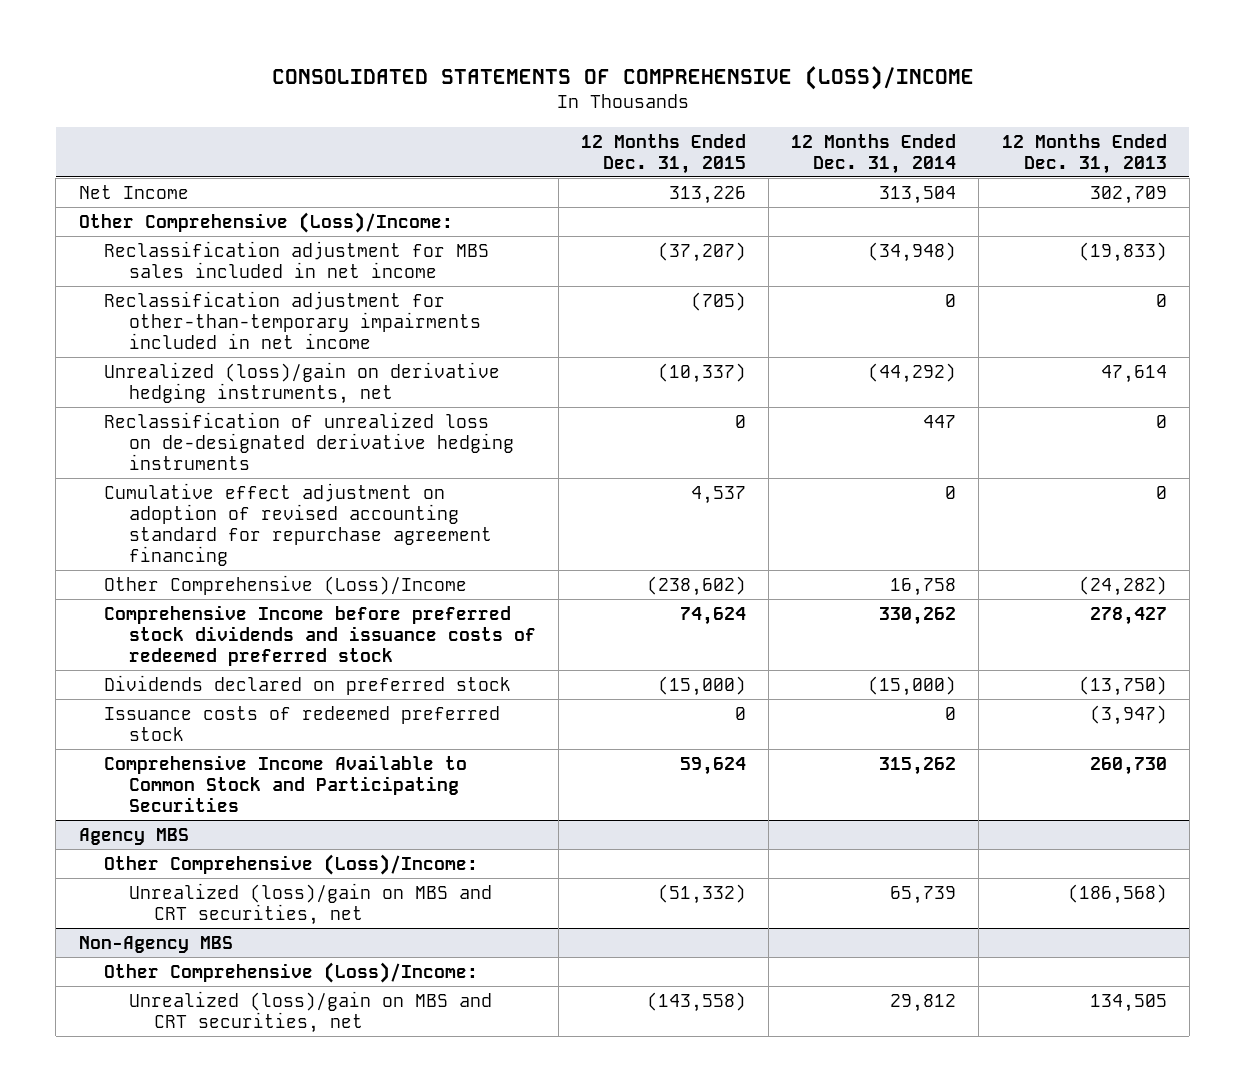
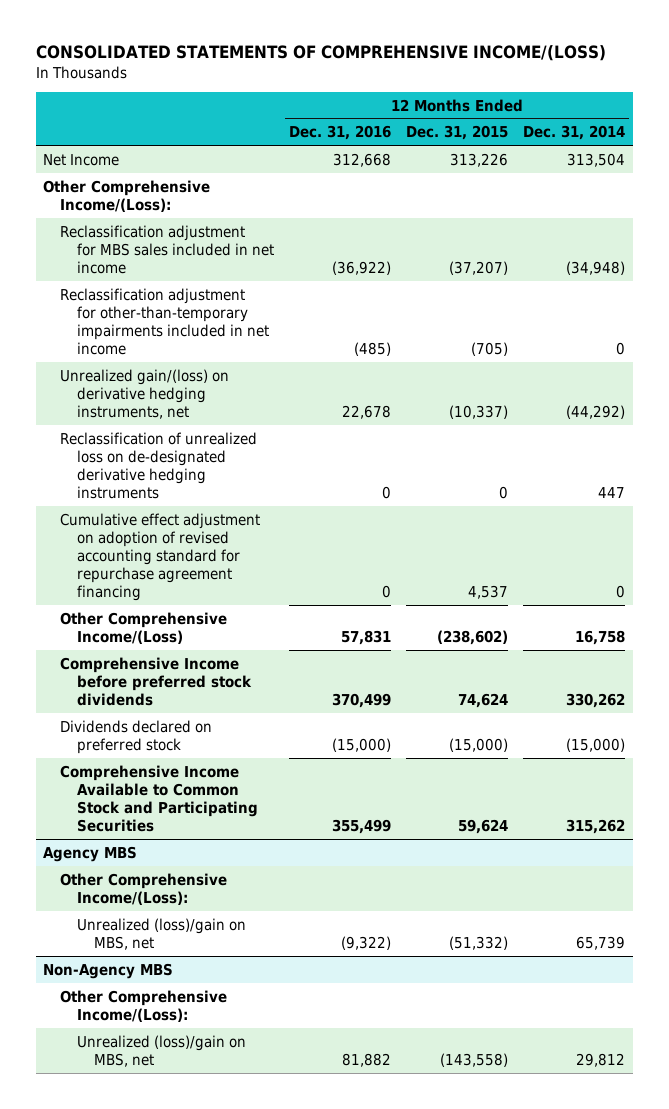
[271,65,974,90] CONSOLIDATED STATEMENTS OF COMPREHENSIVE (LOSS)/INCOME -> [35,45,606,62] CONSOLIDATED STATEMENTS OF COMPREHENSIVE INCOME/(LOSS)
[1001,133,1167,174] 12 Months Ended Dec. 31, 2013 -> none
none -> [289,125,392,141] Dec. 31, 2016
[78,211,453,233] Other Comprehensive (Loss)/Income: -> [43,179,211,212] Other Comprehensive Income/(Loss):
[103,361,500,405] Unrealized (loss)/gain on derivative hedging instruments, net -> [60,368,230,419] Unrealized gain/(loss) on derivative hedging instruments, net
[103,574,467,595] Other Comprehensive (Loss)/Income -> [60,611,228,644] Other Comprehensive Income/(Loss)
[103,604,536,667] Comprehensive Income before preferred stock dividends and issuance costs of redeemed preferred stock -> [60,656,253,706] Comprehensive Income before preferred stock dividends
[103,705,500,742] Issuance costs of redeemed preferred stock -> none
[103,853,478,875] Other Comprehensive (Loss)/Income: -> [60,872,228,905] Other Comprehensive Income/(Loss):
[128,882,492,926] Unrealized (loss)/gain on MBS and CRT securities, net -> [77,917,247,950] Unrealized (loss)/gain on MBS, net
[103,961,478,983] Other Comprehensive (Loss)/Income: -> [60,989,228,1022] Other Comprehensive Income/(Loss):
[128,990,492,1034] Unrealized (loss)/gain on MBS and CRT securities, net -> [77,1034,247,1067] Unrealized (loss)/gain on MBS, net

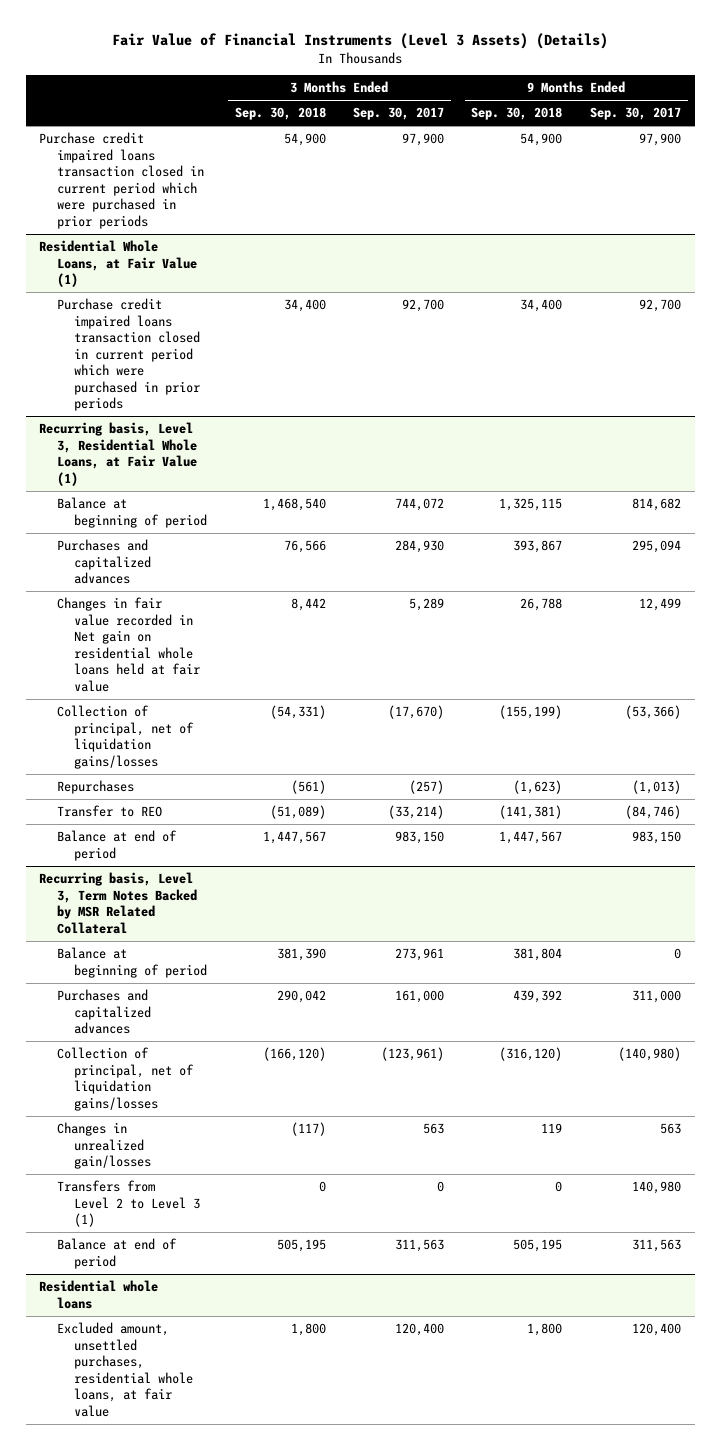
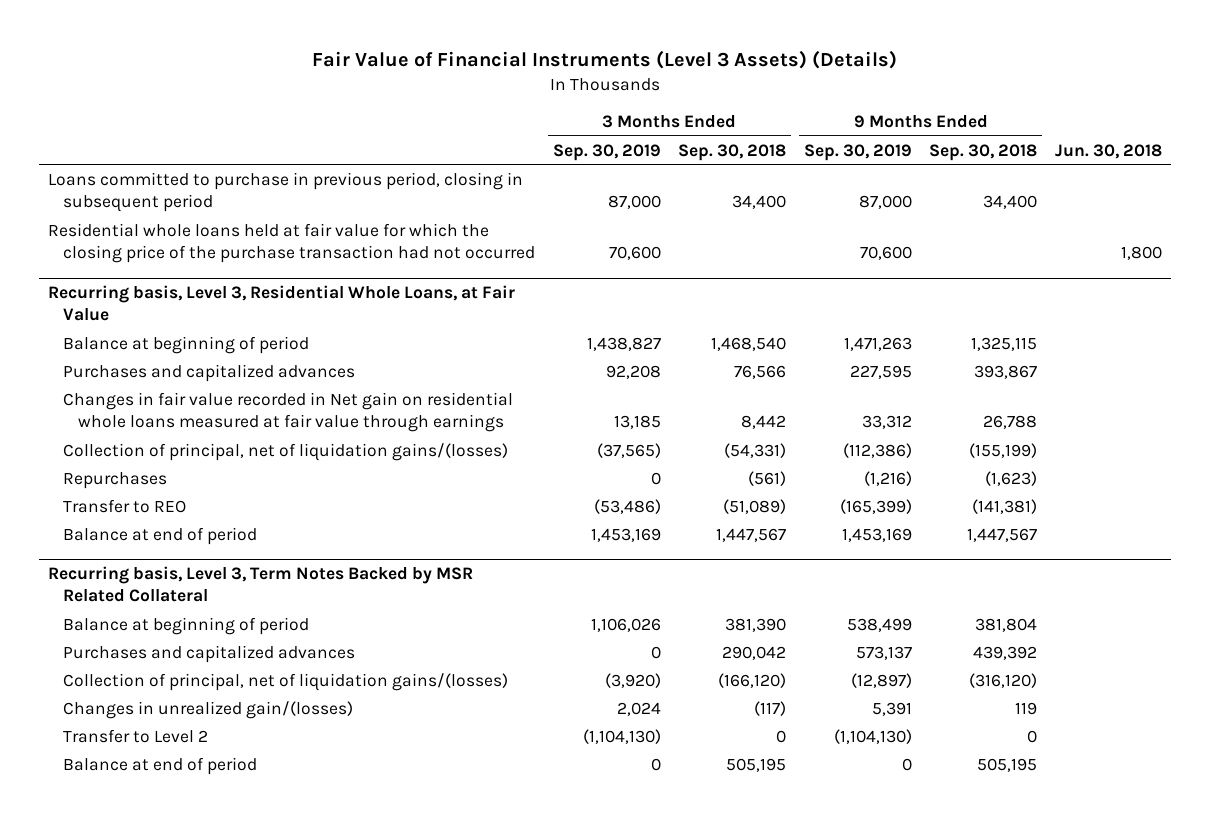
[353,107,445,121] Sep. 30, 2017 -> none
[589,107,681,121] Sep. 30, 2017 -> none
none -> [552,143,661,161] Sep. 30, 2019
none -> [803,143,912,161] Sep. 30, 2019
none -> [1055,143,1163,159] Jun. 30, 2018
[39,131,204,229] Purchase credit impaired loans transaction closed in current period which were purchased in prior periods -> none
[39,239,197,288] Residential Whole Loans, at Fair Value (1) -> none
[56,297,201,412] Purchase credit impaired loans transaction closed in current period which were purchased in prior periods -> [47,171,523,213] Loans committed to purchase in previous period, closing in subsequent period
none -> [47,222,536,264] Residential whole loans held at fair value for which the closing price of the purchase transaction had not occurred
[39,421,197,486] Recurring basis, Level 3, Residential Whole Loans, at Fair Value (1) -> [47,284,515,322] Recurring basis, Level 3, Residential Whole Loans, at Fair Value
[56,596,201,692] Changes in fair value recorded in Net gain on residential whole loans held at fair value -> [63,391,514,433] Changes in fair value recorded in Net gain on residential whole loans measured at fair value through earnings
[56,704,195,769] Collection of principal, net of liquidation gains/losses -> [63,442,509,461] Collection of principal, net of liquidation gains/(losses)
[56,1046,195,1111] Collection of principal, net of liquidation gains/losses -> [63,672,509,691] Collection of principal, net of liquidation gains/(losses)
[56,1121,152,1170] Changes in unrealized gain/losses -> [63,700,354,719] Changes in unrealized gain/(losses)
[56,1179,201,1228] Transfers from Level 2 to Level 3 (1) -> [63,728,209,743] Transfer to Level 2
[39,1279,159,1309] Residential whole loans -> none
[56,1321,194,1417] Excluded amount, unsettled purchases, residential whole loans, at fair value -> none

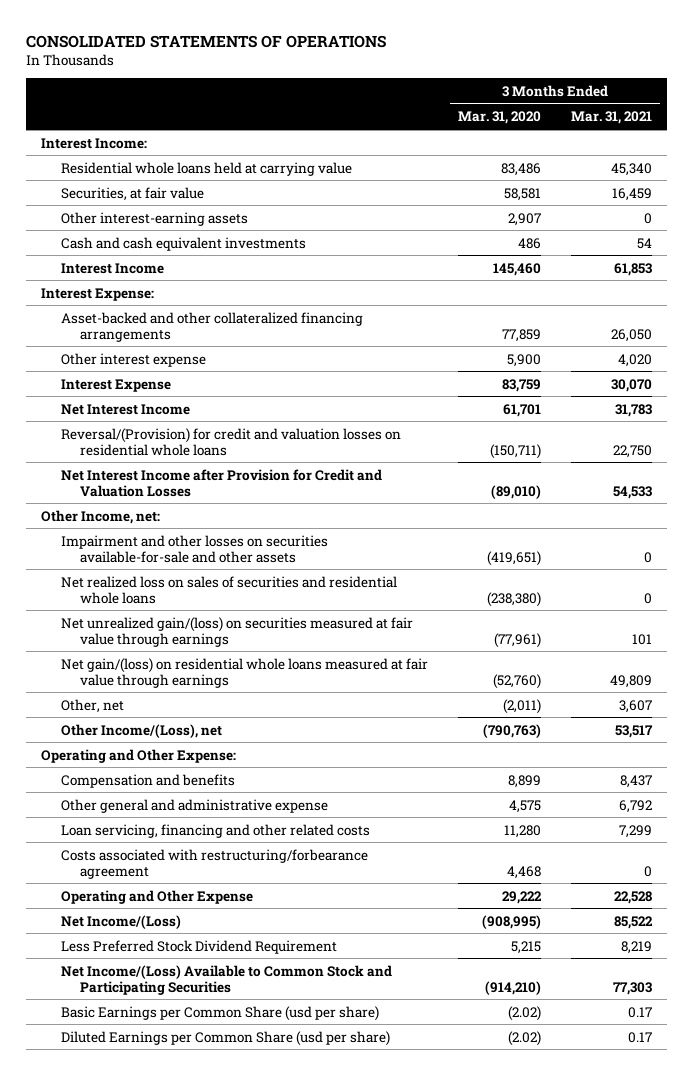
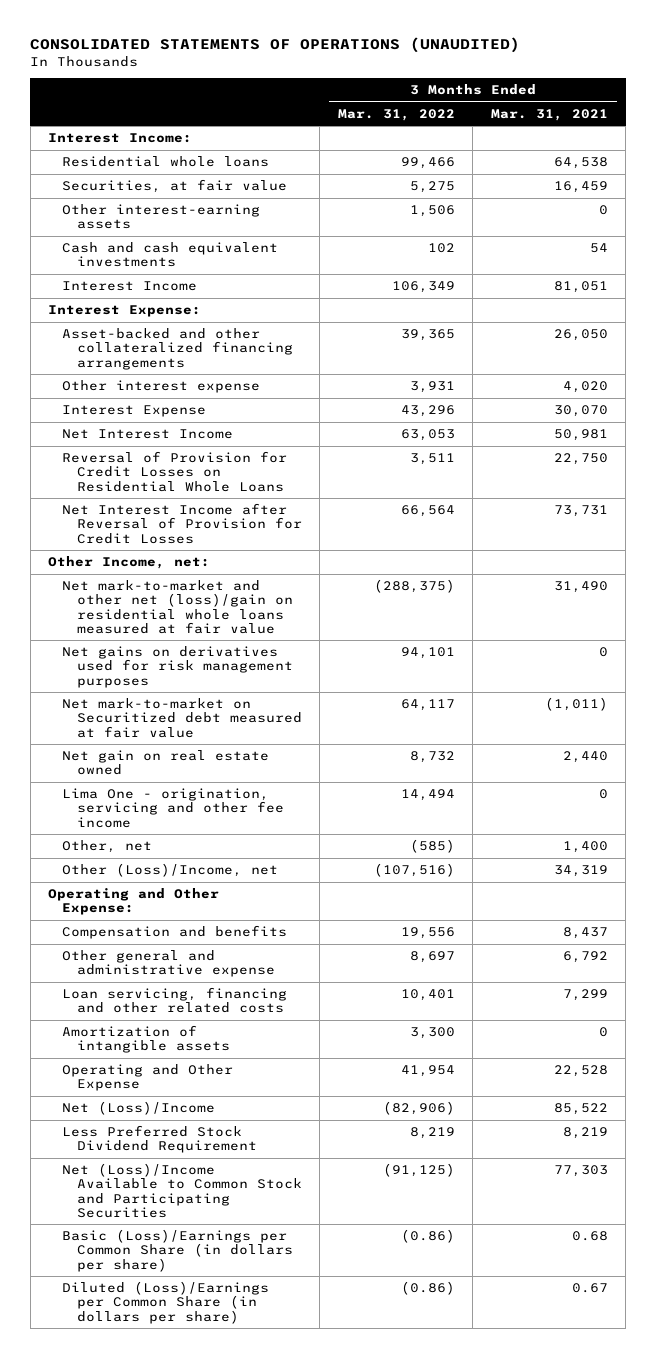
[25,34,386,48] CONSOLIDATED STATEMENTS OF OPERATIONS -> [30,37,521,54] CONSOLIDATED STATEMENTS OF OPERATIONS (UNAUDITED)
[457,111,541,125] Mar. 31, 2020 -> none
none -> [337,108,455,121] Mar. 31, 2022
[60,161,352,176] Residential whole loans held at carrying value -> [62,156,270,168] Residential whole loans
[611,162,653,176] 45,340 -> [553,157,608,170] 64,538
[614,262,653,276] 61,853 -> [553,281,608,294] 81,051
[615,403,653,417] 31,783 -> [553,429,608,442] 50,981
[60,427,401,456] Reversal/(Provision) for credit and valuation losses on residential whole loans -> [62,451,288,492] Reversal of Provision for Credit Losses on Residential Whole Loans
[60,468,382,497] Net Interest Income after Provision for Credit and Valuation Losses -> [62,503,302,544] Net Interest Income after Reversal of Provision for Credit Losses
[613,485,653,499] 54,533 -> [553,505,608,518] 73,731
[60,534,328,563] Impairment and other losses on securities available-for-sale and other assets -> none
[60,575,397,604] Net realized loss on sales of securities and residential whole loans -> none
[60,616,413,647] Net unrealized gain/(loss) on securities measured at fair value through earnings -> none
[60,657,428,688] Net gain/(loss) on residential whole loans measured at fair value through earnings -> [62,580,293,634] Net mark-to-market and other net (loss)/gain on residential whole loans measured at fair value
[610,674,653,688] 49,809 -> [553,581,608,594] 31,490
none -> [62,646,293,688] Net gains on derivatives used for risk management purposes
none -> [62,698,302,738] Net mark-to-market on Securitized debt measured at fair value
none -> [62,750,270,776] Net gain on real estate owned
none -> [62,788,284,828] Lima One - origination, servicing and other fee income
[619,699,653,713] 3,607 -> [562,841,608,854] 1,400
[60,723,222,738] Other Income/(Loss), net -> [62,863,279,878] Other (Loss)/Income, net
[615,724,654,738] 53,517 -> [553,865,608,878] 34,319
[60,848,368,879] Costs associated with restructuring/forbearance agreement -> none
none -> [62,1025,230,1054] Amortization of intangible assets
[60,914,181,929] Net Income/(Loss) -> [62,1101,216,1116] Net (Loss)/Income
[60,964,392,995] Net Income/(Loss) Available to Common Stock and Participating Securities -> [62,1163,302,1218] Net (Loss)/Income Available to Common Stock and Participating Securities
[60,1005,379,1021] Basic Earnings per Common Share (usd per share) -> [62,1229,293,1272] Basic (Loss)/Earnings per Common Share (in dollars per share)
[628,1006,653,1018] 0.17 -> [571,1231,608,1242] 0.68
[60,1030,390,1046] Diluted Earnings per Common Share (usd per share) -> [62,1281,270,1324] Diluted (Loss)/Earnings per Common Share (in dollars per share)
[628,1031,653,1043] 0.17 -> [571,1283,608,1294] 0.67

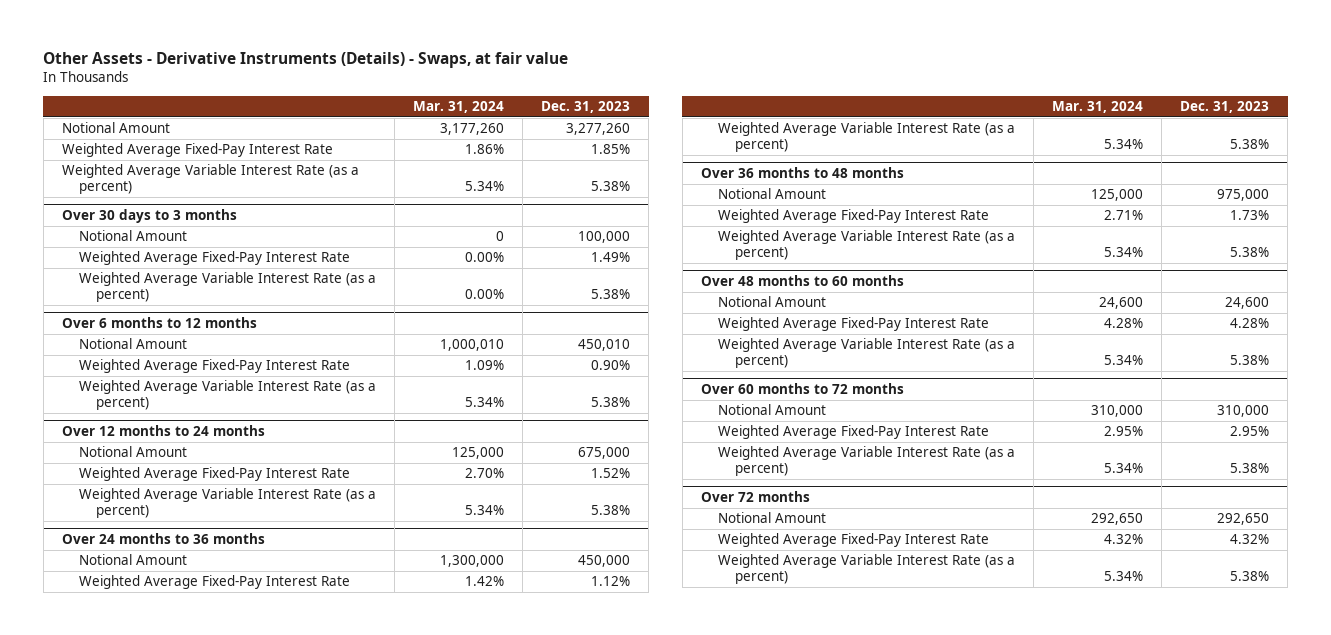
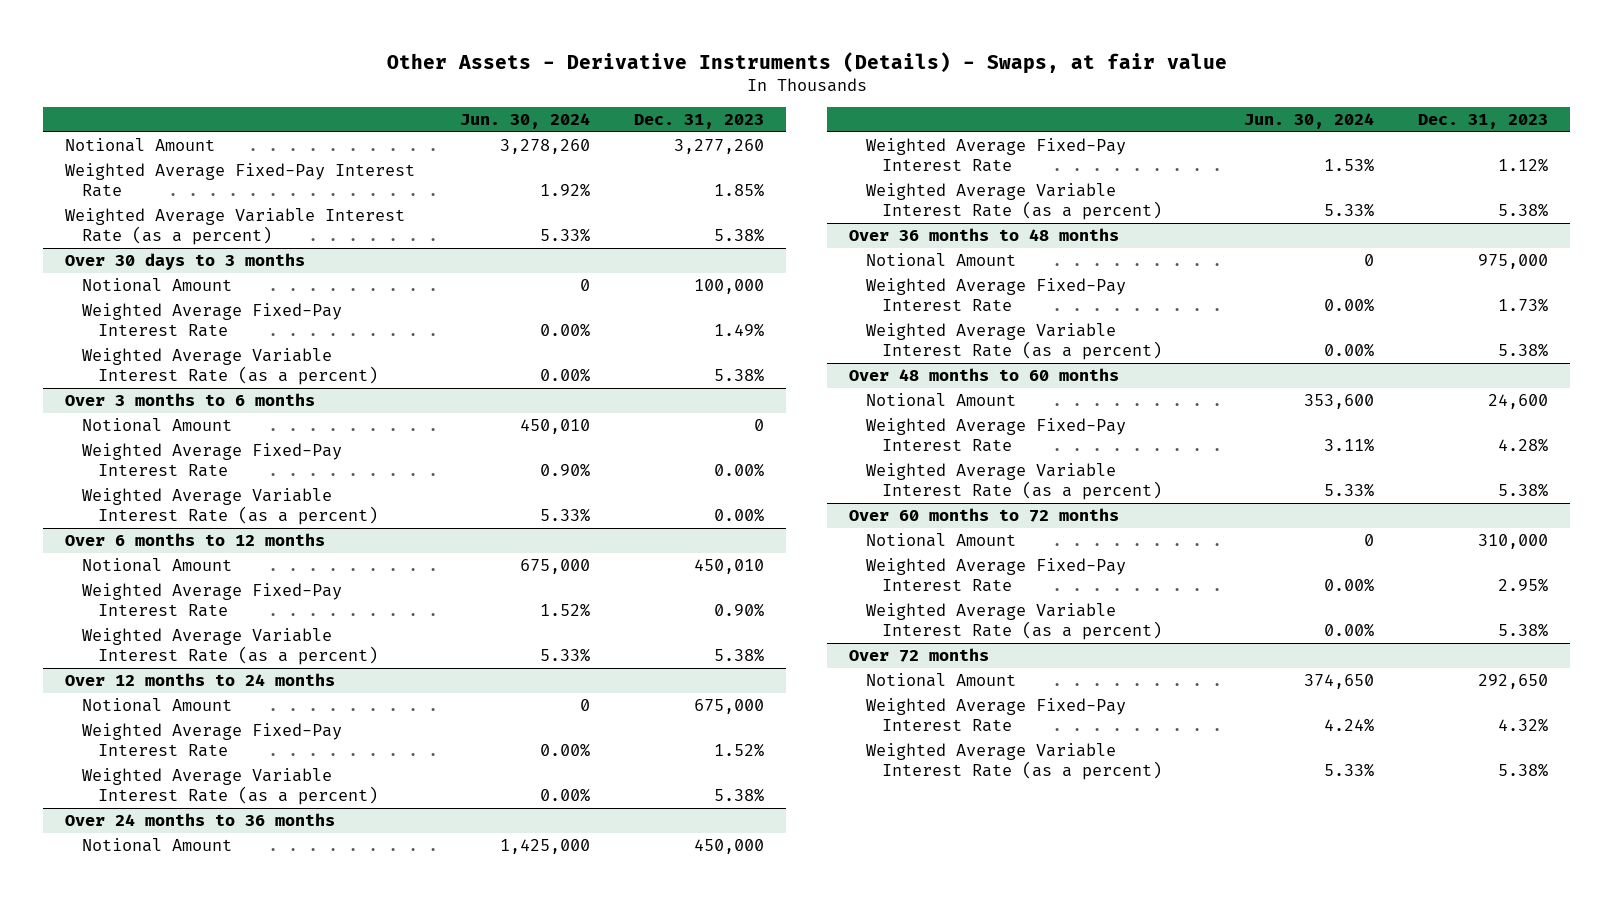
[412,101,504,114] Mar. 31, 2024 -> none
none -> [459,113,590,130] Jun. 30, 2024
none -> [65,393,316,407] Over 3 months to 6 months
none -> [81,418,232,433] Notional Amount
none -> [81,443,342,478] Weighted Average Fixed-Pay Interest Rate
none -> [81,488,379,526] Weighted Average Variable Interest Rate (as a percent)

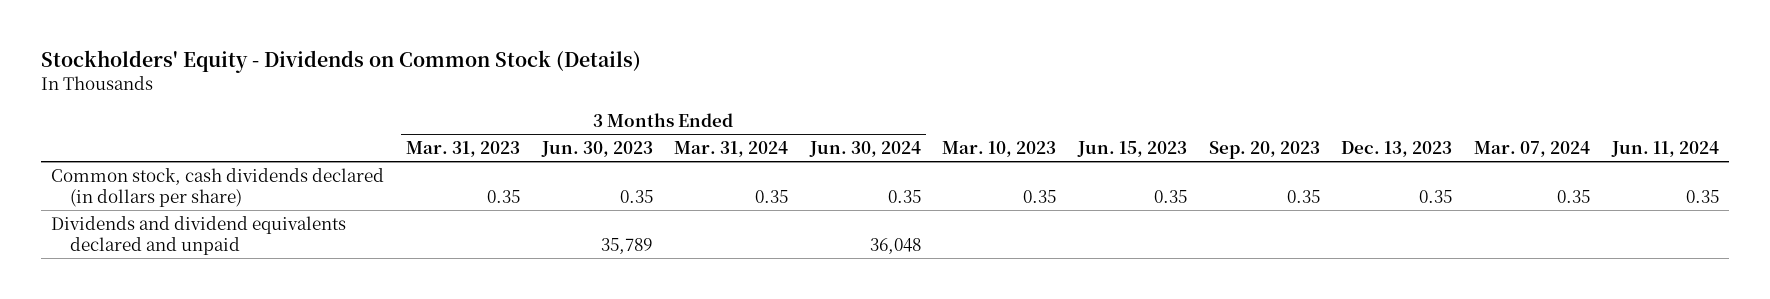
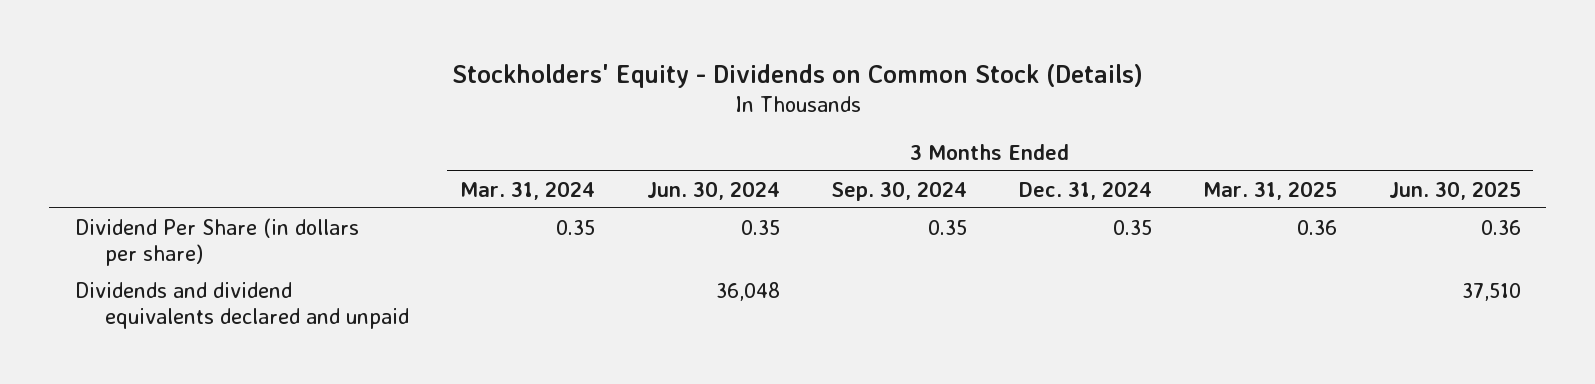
[406,140,521,157] Mar. 31, 2023 -> none
[540,140,653,157] Jun. 30, 2023 -> none
[942,140,1057,157] Mar. 10, 2023 -> none
[1077,140,1188,157] Jun. 15, 2023 -> none
[1208,140,1320,159] Sep. 20, 2023 -> none
[1341,140,1453,157] Dec. 13, 2023 -> none
[1473,140,1590,157] Mar. 07, 2024 -> none
[1610,140,1719,157] Jun. 11, 2024 -> none
none -> [831,180,968,201] Sep. 30, 2024
none -> [1018,180,1152,200] Dec. 31, 2024
none -> [1203,180,1338,200] Mar. 31, 2025
none -> [1388,180,1521,200] Jun. 30, 2025
[51,167,385,207] Common stock, cash dividends declared (in dollars per share) -> [74,217,359,266] Dividend Per Share (in dollars per share)

